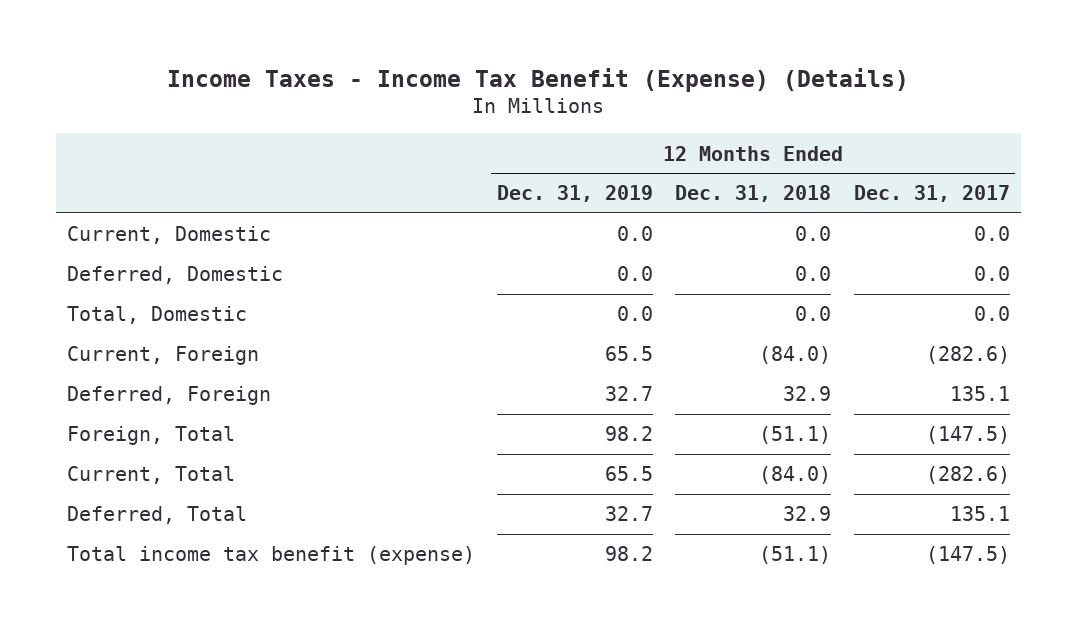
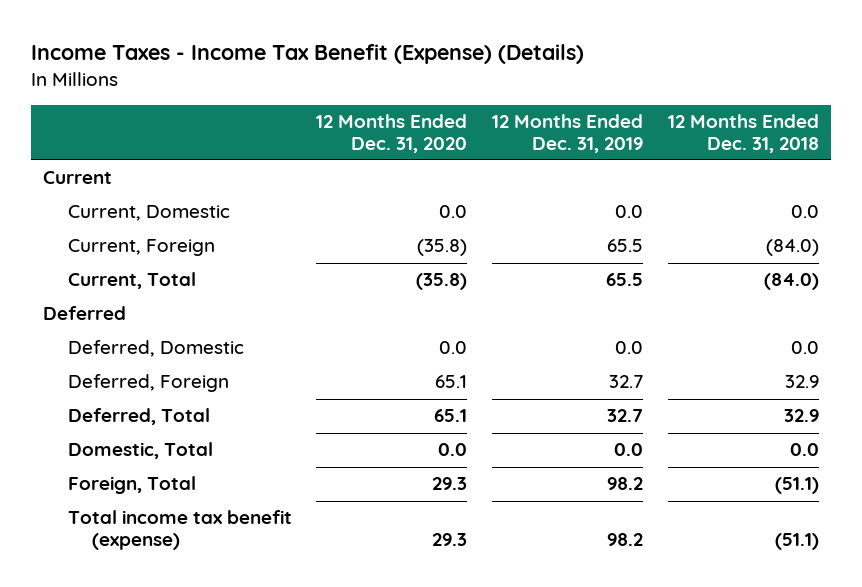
[853,185,1010,203] Dec. 31, 2017 -> none
none -> [316,113,468,153] 12 Months Ended Dec. 31, 2020
none -> [43,171,113,185] Current
[66,306,247,325] Total, Domestic -> none
none -> [43,306,127,321] Deferred
[66,266,283,285] Deferred, Domestic -> [67,340,244,358] Deferred, Domestic
[66,386,271,406] Deferred, Foreign -> [67,374,229,393] Deferred, Foreign
none -> [67,442,213,460] Domestic, Total
[66,426,235,446] Foreign, Total -> [67,476,196,495] Foreign, Total

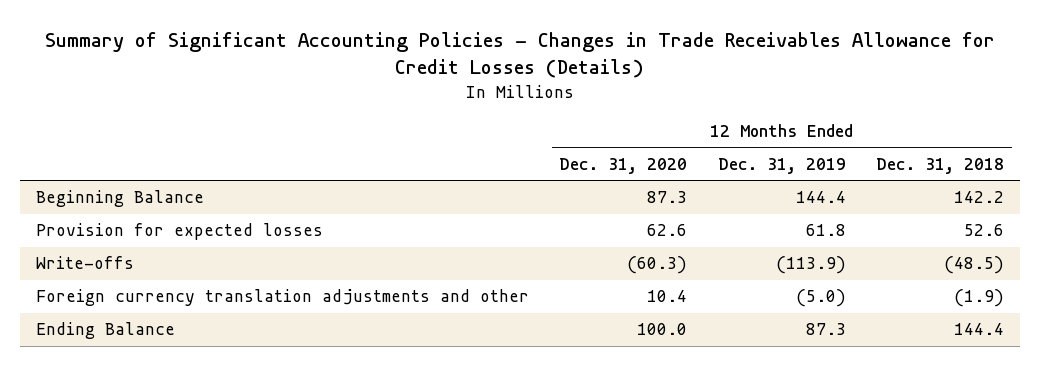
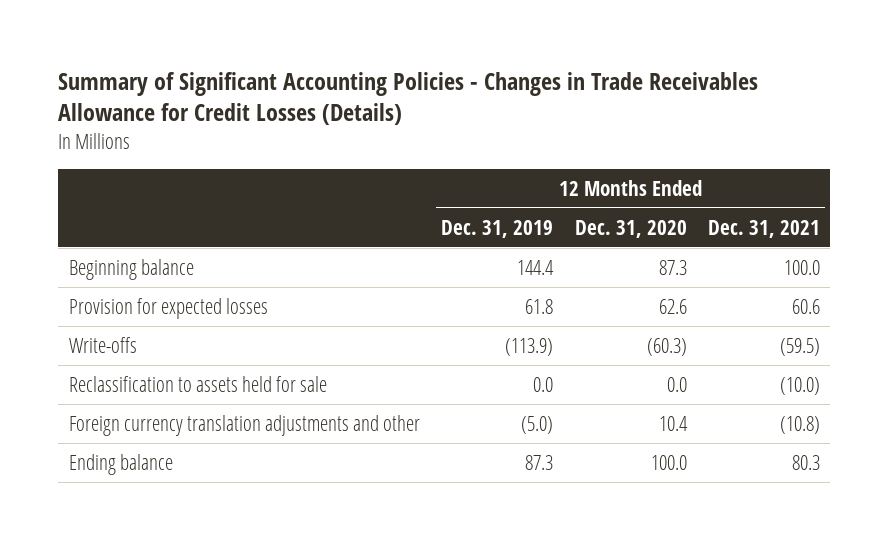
[876,158,1005,175] Dec. 31, 2018 -> none
none -> [707,219,820,238] Dec. 31, 2021
[35,190,204,208] Beginning Balance -> [68,258,194,280] Beginning balance
none -> [68,375,327,392] Reclassification to assets held for sale
[35,322,175,340] Ending Balance -> [68,453,173,475] Ending balance

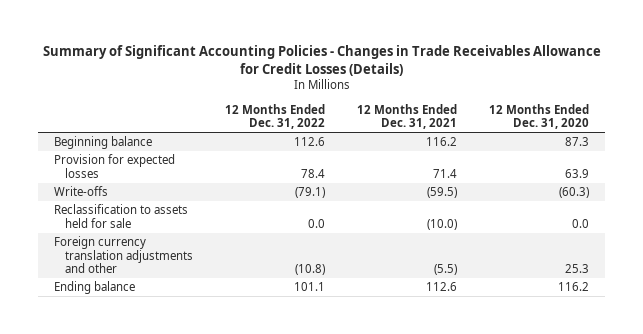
[441,219,554,238] Dec. 31, 2019 -> none
none -> [225,103,326,130] 12 Months Ended Dec. 31, 2022
[783,259,820,275] 100.0 -> [426,137,458,147] 116.2
[658,298,687,314] 62.6 -> [565,168,590,178] 63.9
[791,298,820,314] 60.6 -> [433,168,458,178] 71.4
[658,415,688,431] 10.4 -> [565,264,590,274] 25.3
[779,415,820,434] (10.8) -> [434,264,458,276] (5.5)
[650,454,687,470] 100.0 -> [558,282,590,292] 116.2
[791,454,820,470] 80.3 -> [426,282,458,292] 112.6

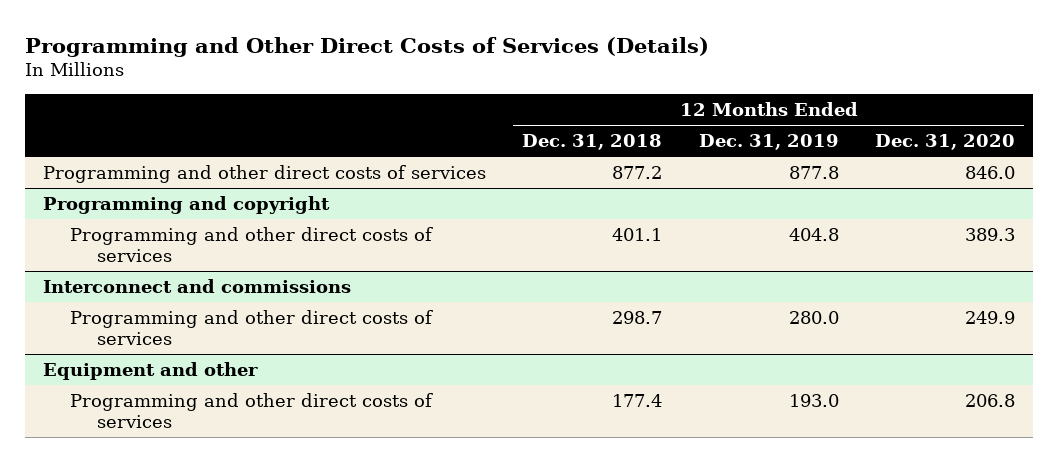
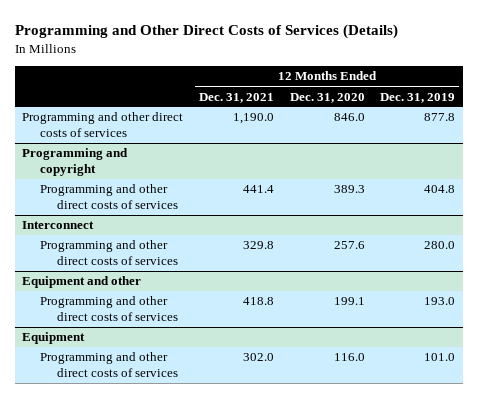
[522,133,663,150] Dec. 31, 2018 -> none
none -> [198,92,274,103] Dec. 31, 2021
[43,278,352,293] Interconnect and commissions -> [22,221,95,230] Interconnect
[964,310,1015,324] 249.9 -> [333,241,365,250] 257.6
[964,393,1015,407] 206.8 -> [333,297,365,306] 199.1
none -> [22,332,86,345] Equipment
none -> [39,352,178,377] Programming and other direct costs of services

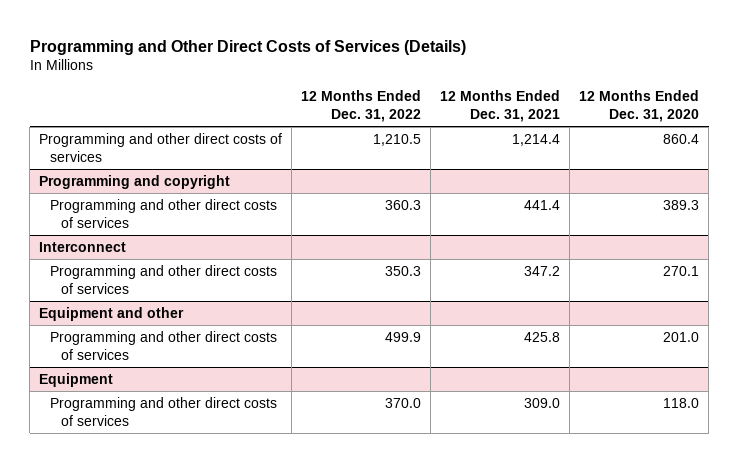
[380,92,456,103] Dec. 31, 2019 -> none
none -> [301,90,422,123] 12 Months Ended Dec. 31, 2022
[232,113,274,125] 1,190.0 -> [512,134,561,147] 1,214.4
[333,113,365,122] 846.0 -> [663,134,700,145] 860.4
[242,241,274,250] 329.8 -> [524,266,561,277] 347.2
[333,241,365,250] 257.6 -> [663,266,700,277] 270.1
[242,297,274,306] 418.8 -> [524,332,561,343] 425.8
[333,297,365,306] 199.1 -> [663,332,700,343] 201.0
[242,353,274,362] 302.0 -> [524,398,561,409] 309.0
[333,353,365,362] 116.0 -> [663,398,700,409] 118.0

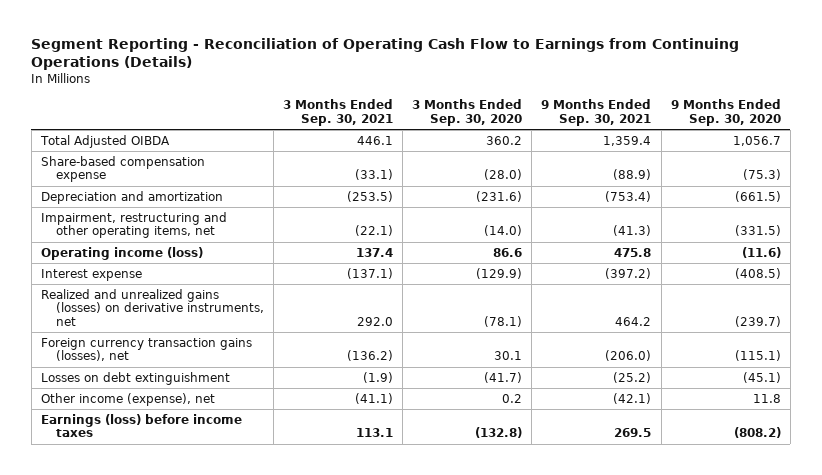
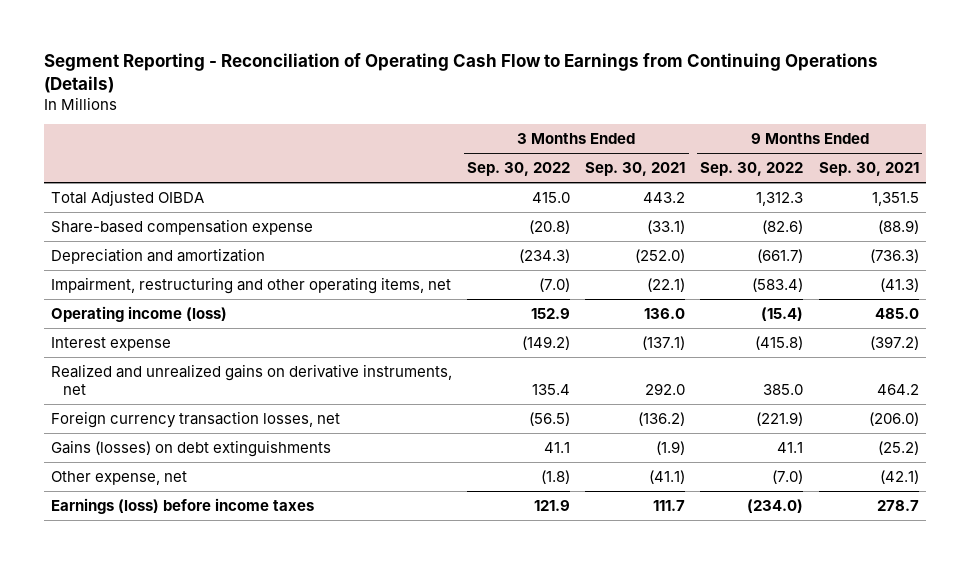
[412,99,523,126] 3 Months Ended Sep. 30, 2020 -> none
[670,99,781,126] 9 Months Ended Sep. 30, 2020 -> none
none -> [467,162,571,177] Sep. 30, 2022
none -> [700,162,804,177] Sep. 30, 2022
[356,135,393,145] 446.1 -> [643,191,686,203] 443.2
[603,135,652,146] 1,359.4 -> [871,191,919,206] 1,351.5
[346,190,393,202] (253.5) -> [635,248,686,263] (252.0)
[605,190,652,202] (753.4) -> [869,248,919,263] (736.3)
[355,247,393,257] 137.4 -> [644,307,686,319] 136.0
[614,247,652,257] 475.8 -> [874,307,919,319] 485.0
[40,288,264,326] Realized and unrealized gains (losses) on derivative instruments, net -> [51,363,453,396] Realized and unrealized gains on derivative instruments, net
[40,337,252,362] Foreign currency transaction gains (losses), net -> [51,410,341,428] Foreign currency transaction losses, net
[40,371,230,385] Losses on debt extinguishment -> [51,439,332,457] Gains (losses) on debt extinguishments
[40,392,215,406] Other income (expense), net -> [51,470,188,485] Other expense, net
[355,428,393,438] 113.1 -> [653,499,686,511] 111.7
[614,428,652,438] 269.5 -> [876,499,919,511] 278.7

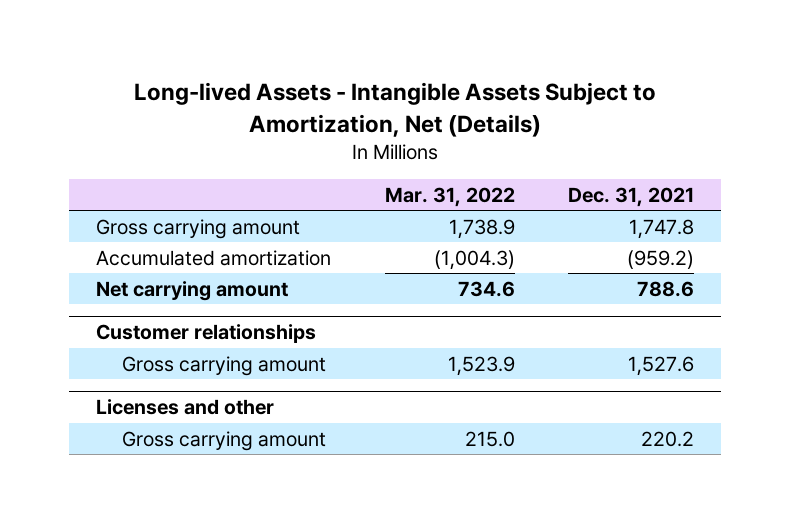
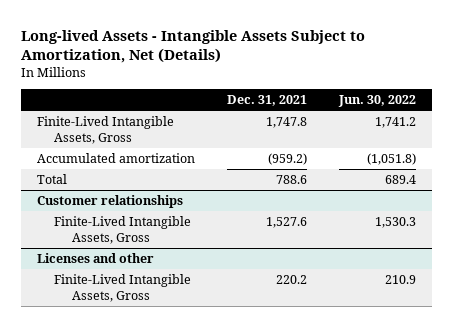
[384,186,515,207] Mar. 31, 2022 -> none
none -> [338,95,417,108] Jun. 30, 2022
[96,218,301,239] Gross carrying amount -> [37,115,175,144] Finite-Lived Intangible Assets, Gross
[96,280,289,301] Net carrying amount -> [37,173,68,184] Total
[122,355,327,376] Gross carrying amount -> [54,215,192,244] Finite-Lived Intangible Assets, Gross
[122,430,327,451] Gross carrying amount -> [54,273,192,302] Finite-Lived Intangible Assets, Gross

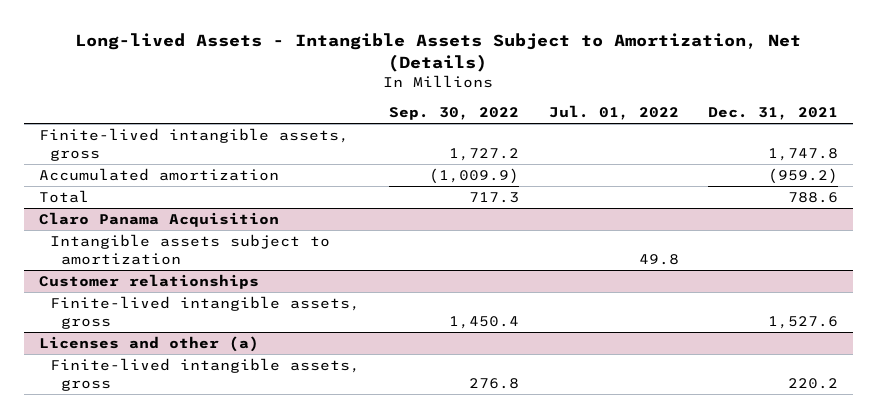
[338,95,417,108] Jun. 30, 2022 -> none
none -> [389,107,520,121] Sep. 30, 2022
none -> [548,105,679,121] Jul. 01, 2022
[37,115,175,144] Finite-Lived Intangible Assets, Gross -> [38,128,349,161] Finite-lived intangible assets, gross
none -> [38,212,279,228] Claro Panama Acquisition
none -> [49,234,330,265] Intangible assets subject to amortization
[54,215,192,244] Finite-Lived Intangible Assets, Gross -> [49,296,360,329] Finite-lived intangible assets, gross
[37,252,155,263] Licenses and other -> [38,336,259,353] Licenses and other (a)
[54,273,192,302] Finite-Lived Intangible Assets, Gross -> [49,358,360,391] Finite-lived intangible assets, gross

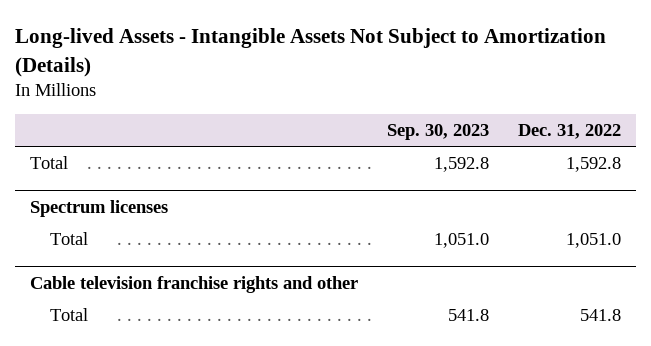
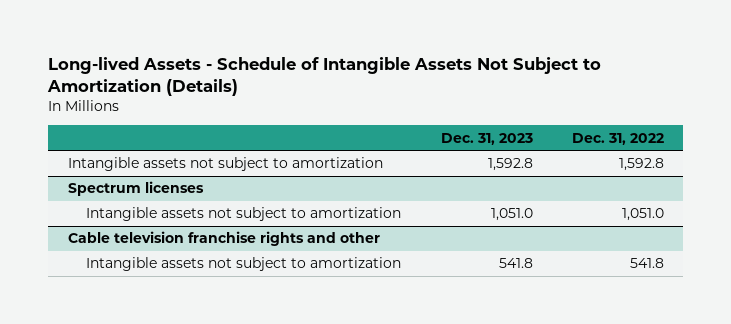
[14,28,606,77] Long-lived Assets - Intangible Assets Not Subject to Amortization (Details) -> [47,57,602,97] Long-lived Assets - Schedule of Intangible Assets Not Subject to Amortization (Details)
[386,124,489,141] Sep. 30, 2023 -> none
none -> [440,132,533,145] Dec. 31, 2023
[29,155,68,169] Total -> [67,157,383,172] Intangible assets not subject to amortization
[50,231,89,245] Total -> [86,207,402,222] Intangible assets not subject to amortization
[50,307,89,321] Total -> [86,257,402,272] Intangible assets not subject to amortization

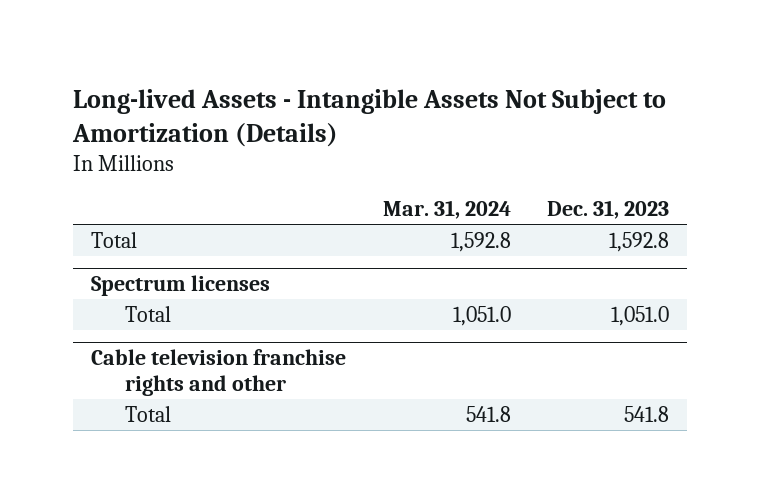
[47,57,602,97] Long-lived Assets - Schedule of Intangible Assets Not Subject to Amortization (Details) -> [72,88,667,147] Long-lived Assets - Intangible Assets Not Subject to Amortization (Details)
[571,132,664,145] Dec. 31, 2022 -> none
none -> [382,200,511,220] Mar. 31, 2024
[67,157,383,172] Intangible assets not subject to amortization -> [91,231,138,248] Total
[86,207,402,222] Intangible assets not subject to amortization -> [124,305,171,322] Total
[86,257,402,272] Intangible assets not subject to amortization -> [124,405,171,422] Total

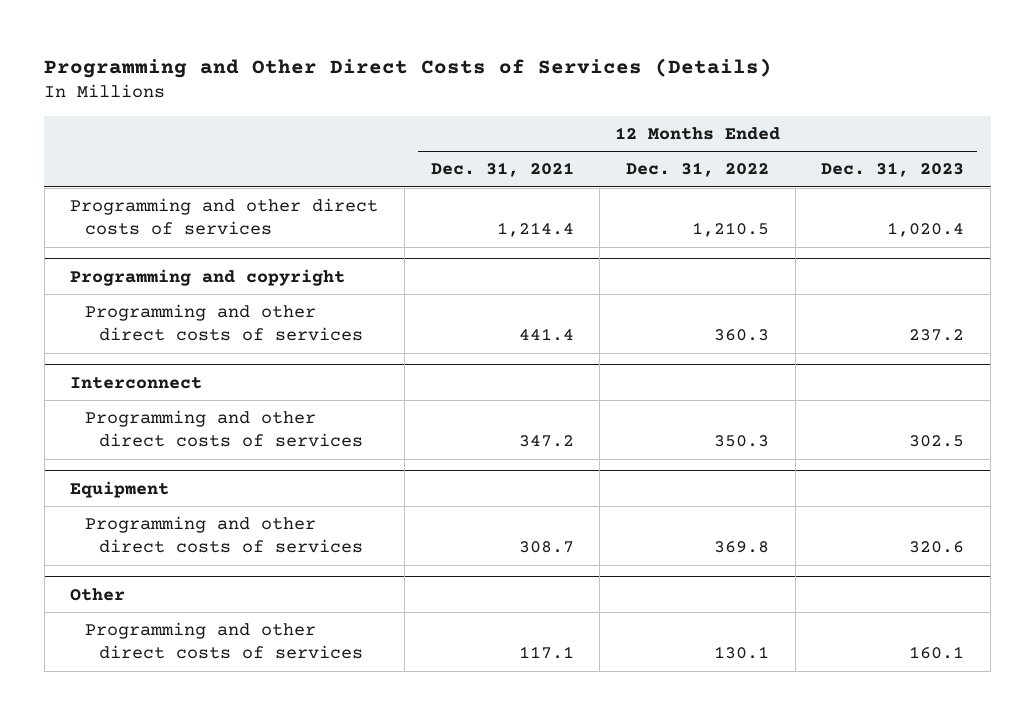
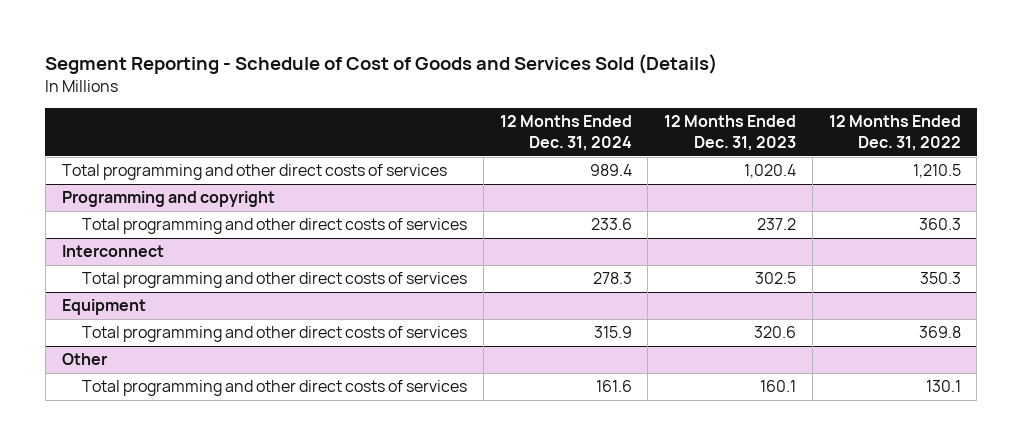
[44,57,773,78] Programming and Other Direct Costs of Services (Details) -> [45,54,718,75] Segment Reporting - Schedule of Cost of Goods and Services Sold (Details)
[430,162,574,178] Dec. 31, 2021 -> none
none -> [499,115,632,152] 12 Months Ended Dec. 31, 2024
[70,198,379,236] Programming and other direct costs of services -> [61,164,447,181] Total programming and other direct costs of services
[84,304,363,342] Programming and other direct costs of services -> [81,218,467,235] Total programming and other direct costs of services
[84,410,363,448] Programming and other direct costs of services -> [81,272,467,289] Total programming and other direct costs of services
[84,516,363,554] Programming and other direct costs of services -> [81,326,467,343] Total programming and other direct costs of services
[84,622,363,660] Programming and other direct costs of services -> [81,380,467,397] Total programming and other direct costs of services

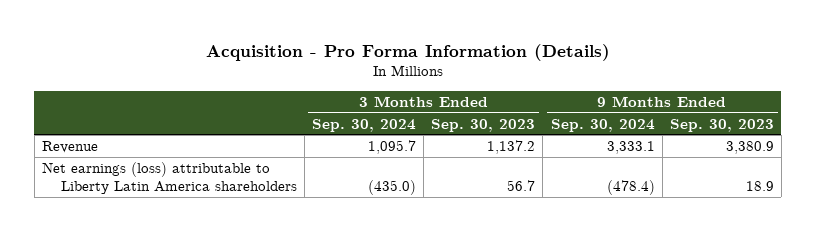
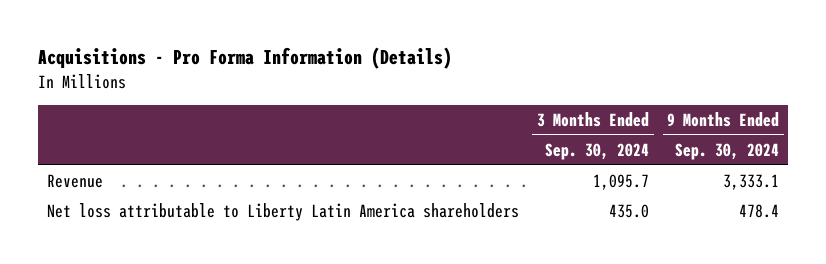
[205,43,610,61] Acquisition - Pro Forma Information (Details) -> [37,47,452,70] Acquisitions - Pro Forma Information (Details)
[431,118,536,132] Sep. 30, 2023 -> none
[669,118,774,132] Sep. 30, 2023 -> none
[41,161,297,194] Net earnings (loss) attributable to Liberty Latin America shareholders -> [46,202,519,221] Net loss attributable to Liberty Latin America shareholders
[368,179,417,195] (435.0) -> [609,203,650,218] 435.0
[606,179,655,195] (478.4) -> [739,203,780,218] 478.4

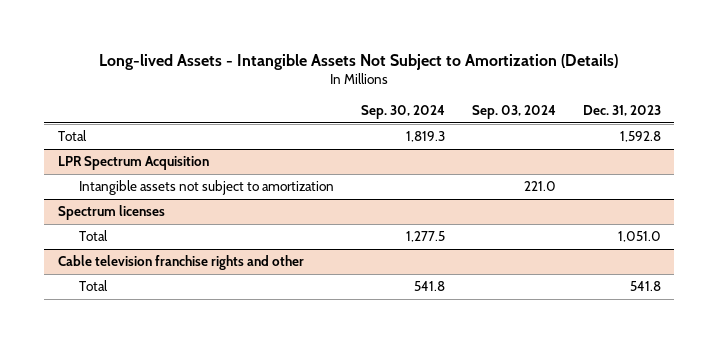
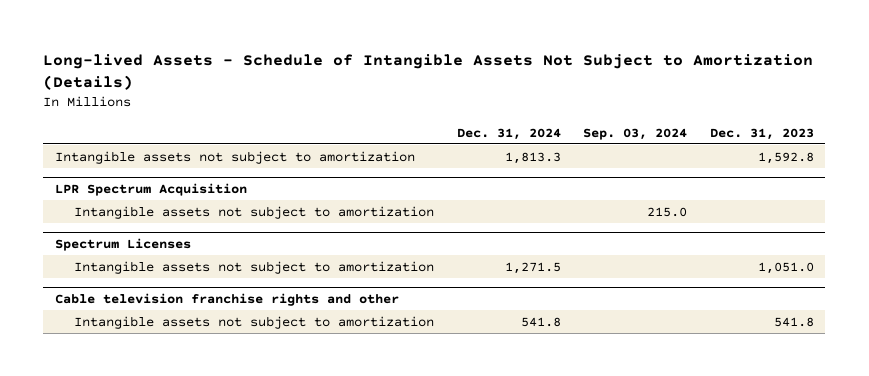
[99,53,619,70] Long-lived Assets - Intangible Assets Not Subject to Amortization (Details) -> [43,54,814,91] Long-lived Assets - Schedule of Intangible Assets Not Subject to Amortization (Details)
[361,105,446,120] Sep. 30, 2024 -> none
none -> [456,127,561,140] Dec. 31, 2024
[57,130,87,142] Total -> [54,150,415,164] Intangible assets not subject to amortization
[523,181,556,192] 221.0 -> [647,206,688,217] 215.0
[57,205,165,221] Spectrum licenses -> [54,237,191,251] Spectrum Licenses
[79,230,109,242] Total -> [74,260,435,274] Intangible assets not subject to amortization
[79,280,109,292] Total -> [74,315,435,329] Intangible assets not subject to amortization

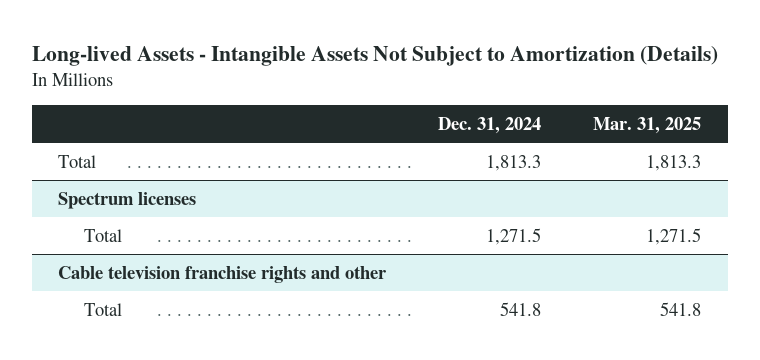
[43,54,814,91] Long-lived Assets - Schedule of Intangible Assets Not Subject to Amortization (Details) -> [32,46,719,67] Long-lived Assets - Intangible Assets Not Subject to Amortization (Details)
[583,127,688,140] Sep. 03, 2024 -> none
[710,127,815,140] Dec. 31, 2023 -> none
none -> [593,116,702,134] Mar. 31, 2025
[54,182,247,196] LPR Spectrum Acquisition -> none
[74,205,435,219] Intangible assets not subject to amortization -> none
[54,150,415,164] Intangible assets not subject to amortization -> [58,154,97,168] Total
[54,237,191,251] Spectrum Licenses -> [58,191,197,209] Spectrum licenses
[74,260,435,274] Intangible assets not subject to amortization -> [83,228,122,242] Total
[74,315,435,329] Intangible assets not subject to amortization -> [83,302,122,316] Total

